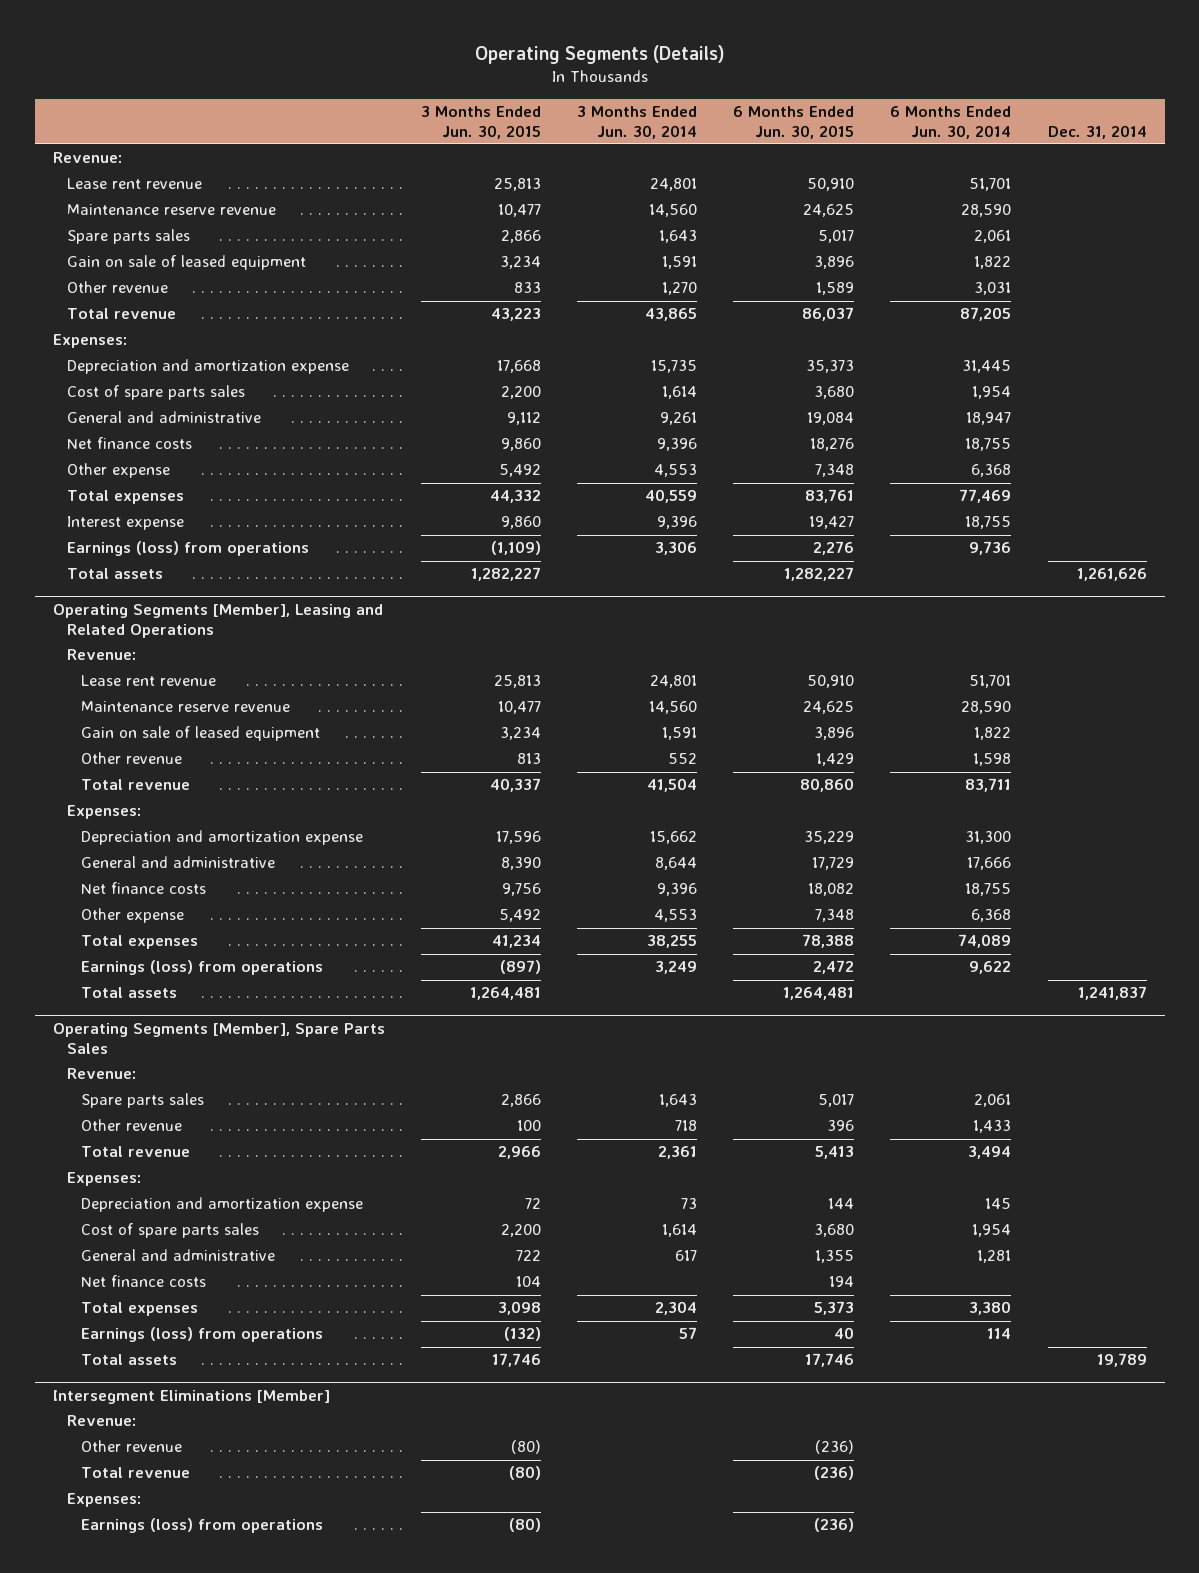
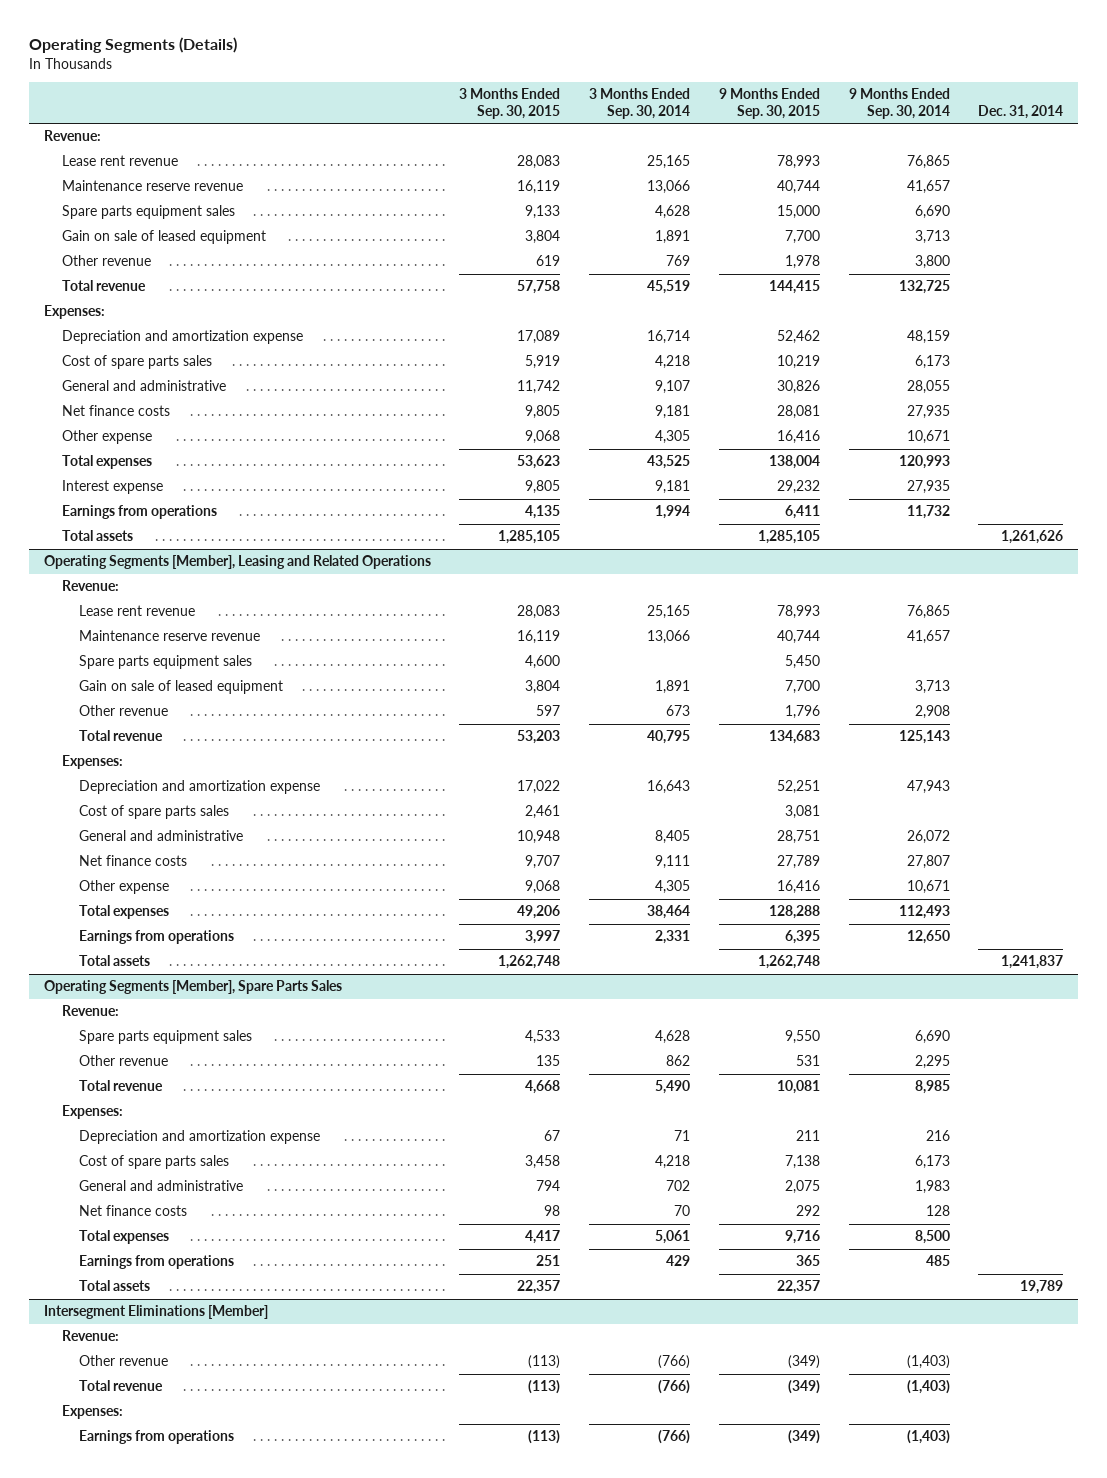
[420,106,541,139] 3 Months Ended Jun. 30, 2015 -> none
[577,106,698,139] 3 Months Ended Jun. 30, 2014 -> none
[733,106,855,139] 6 Months Ended Jun. 30, 2015 -> none
[890,106,1012,139] 6 Months Ended Jun. 30, 2014 -> none
none -> [459,88,561,119] 3 Months Ended Sep. 30, 2015
none -> [589,88,691,119] 3 Months Ended Sep. 30, 2014
none -> [718,88,820,119] 9 Months Ended Sep. 30, 2015
none -> [848,88,950,119] 9 Months Ended Sep. 30, 2014
[66,229,190,245] Spare parts sales -> [61,205,235,220] Spare parts equipment sales
[66,541,309,557] Earnings (loss) from operations -> [61,505,217,520] Earnings from operations
none -> [79,655,253,670] Spare parts equipment sales
none -> [79,805,230,820] Cost of spare parts sales
[80,960,323,976] Earnings (loss) from operations -> [79,930,235,945] Earnings from operations
[80,1093,204,1109] Spare parts sales -> [79,1030,253,1045] Spare parts equipment sales
[80,1327,323,1343] Earnings (loss) from operations -> [79,1255,235,1270] Earnings from operations
[80,1518,323,1534] Earnings (loss) from operations -> [79,1430,235,1445] Earnings from operations

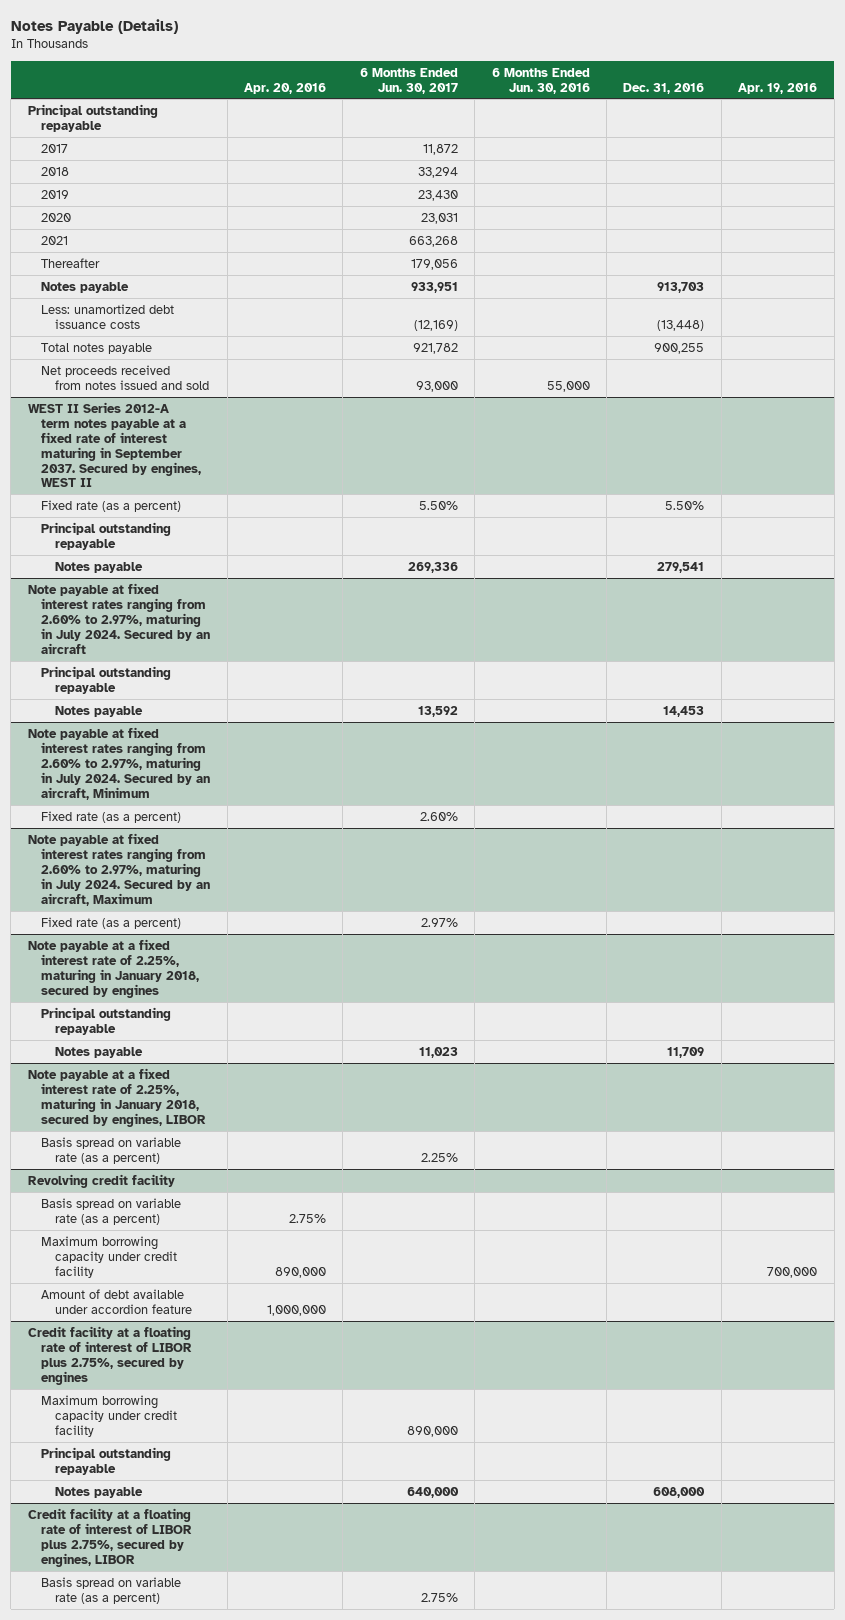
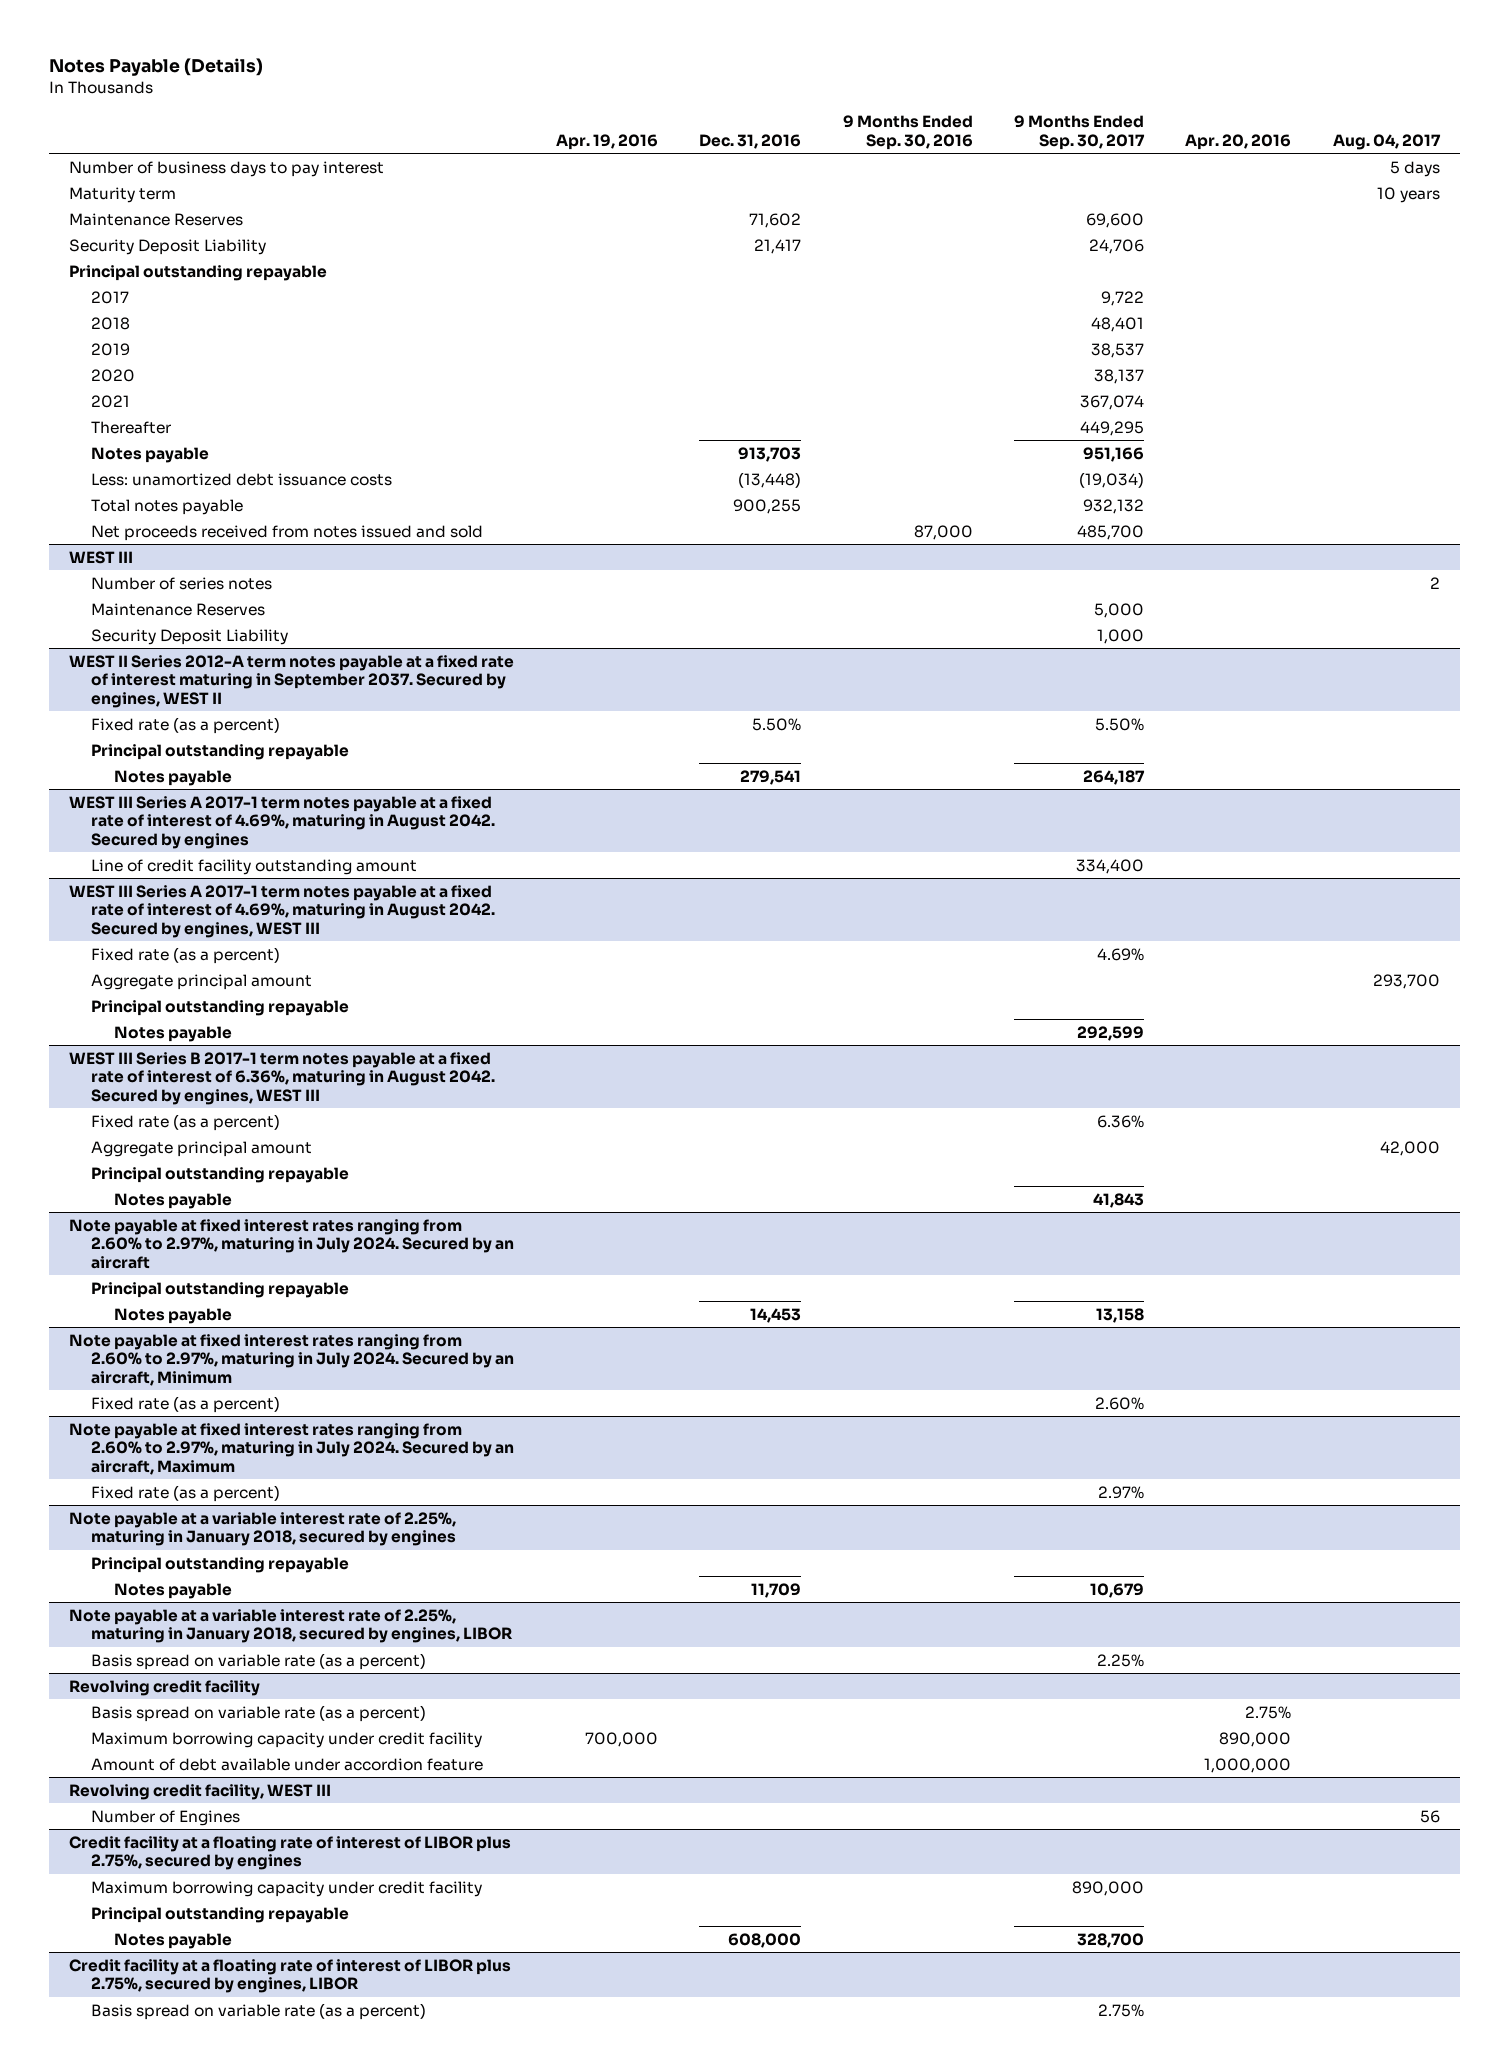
[359,67,458,94] 6 Months Ended Jun. 30, 2017 -> none
[491,67,590,94] 6 Months Ended Jun. 30, 2016 -> none
none -> [842,115,973,150] 9 Months Ended Sep. 30, 2016
none -> [1013,115,1145,150] 9 Months Ended Sep. 30, 2017
none -> [1332,133,1441,150] Aug. 04, 2017
none -> [69,160,385,177] Number of business days to pay interest
none -> [69,186,177,203] Maturity term
none -> [69,212,244,226] Maintenance Reserves
none -> [69,238,267,255] Security Deposit Liability
none -> [69,550,134,564] WEST III
none -> [91,576,273,590] Number of series notes
none -> [91,602,266,616] Maintenance Reserves
none -> [91,628,289,645] Security Deposit Liability
none -> [69,795,496,849] WEST III Series A 2017-1 term notes payable at a fixed rate of interest of 4.69%, maturing in August 2042. Secured by engines
none -> [91,858,418,875] Line of credit facility outstanding amount
none -> [69,884,496,938] WEST III Series A 2017-1 term notes payable at a fixed rate of interest of 4.69%, maturing in August 2042. Secured by engines, WEST III
none -> [91,946,281,964] Fixed rate (as a percent)
none -> [91,973,313,990] Aggregate principal amount
none -> [91,999,350,1016] Principal outstanding repayable
none -> [113,1025,232,1042] Notes payable
none -> [69,1051,496,1105] WEST III Series B 2017-1 term notes payable at a fixed rate of interest of 6.36%, maturing in August 2042. Secured by engines, WEST III
none -> [91,1113,281,1131] Fixed rate (as a percent)
none -> [91,1140,313,1157] Aggregate principal amount
none -> [91,1166,350,1183] Principal outstanding repayable
none -> [113,1192,232,1209] Notes payable
[27,938,200,998] Note payable at a fixed interest rate of 2.25%, maturing in January 2018, secured by engines -> [69,1511,457,1547] Note payable at a variable interest rate of 2.25%, maturing in January 2018, secured by engines
[27,1067,207,1127] Note payable at a fixed interest rate of 2.25%, maturing in January 2018, secured by engines, LIBOR -> [69,1608,514,1644] Note payable at a variable interest rate of 2.25%, maturing in January 2018, secured by engines, LIBOR
none -> [69,1783,332,1800] Revolving credit facility, WEST III
none -> [91,1809,241,1826] Number of Engines

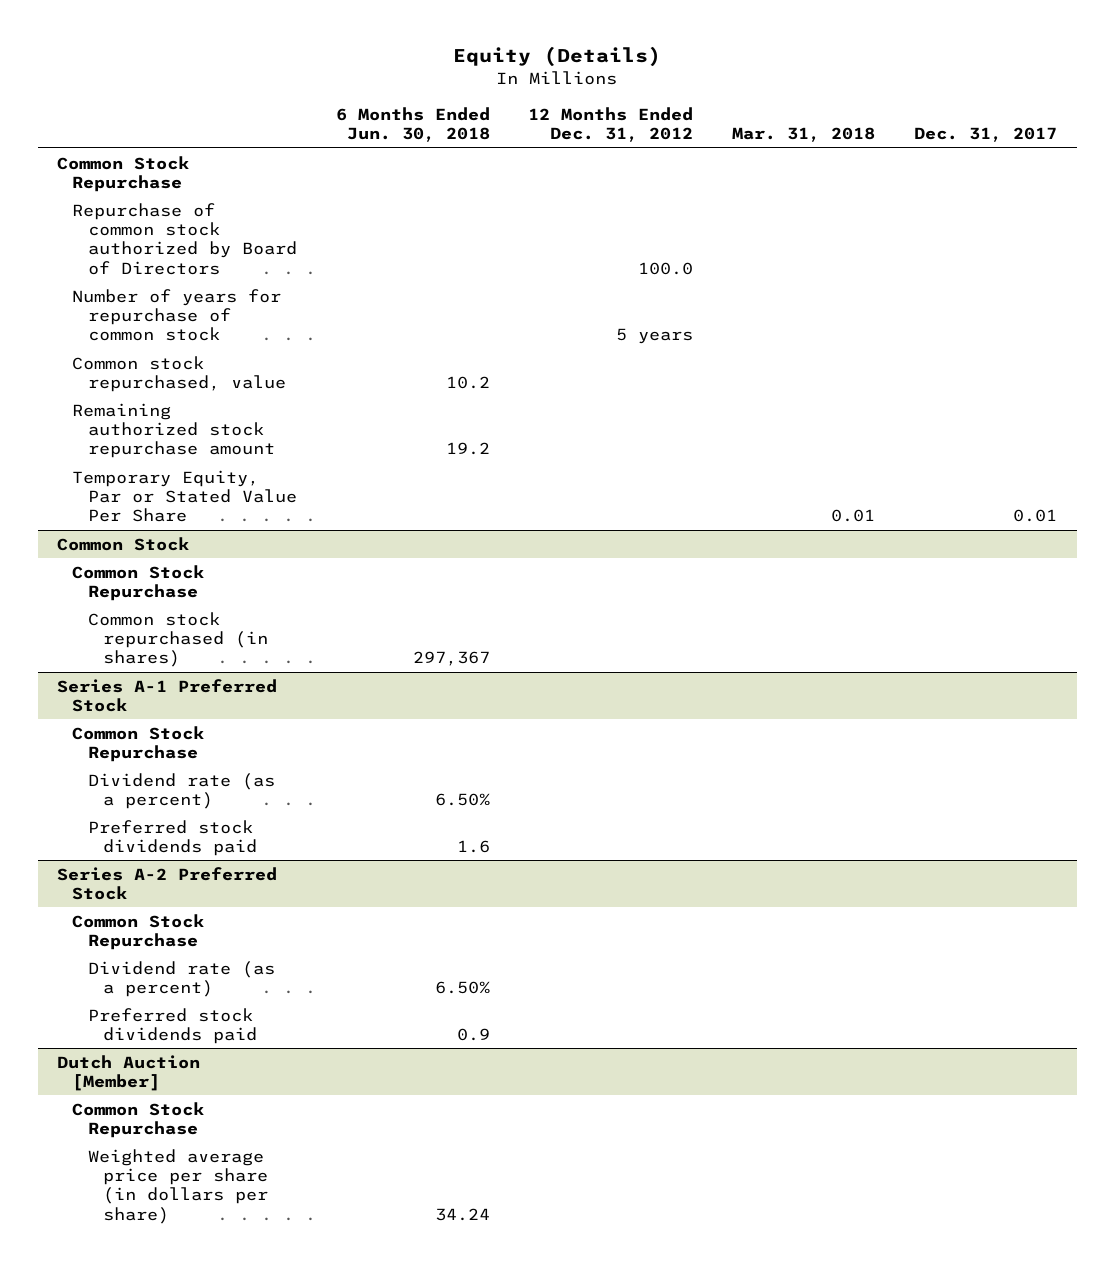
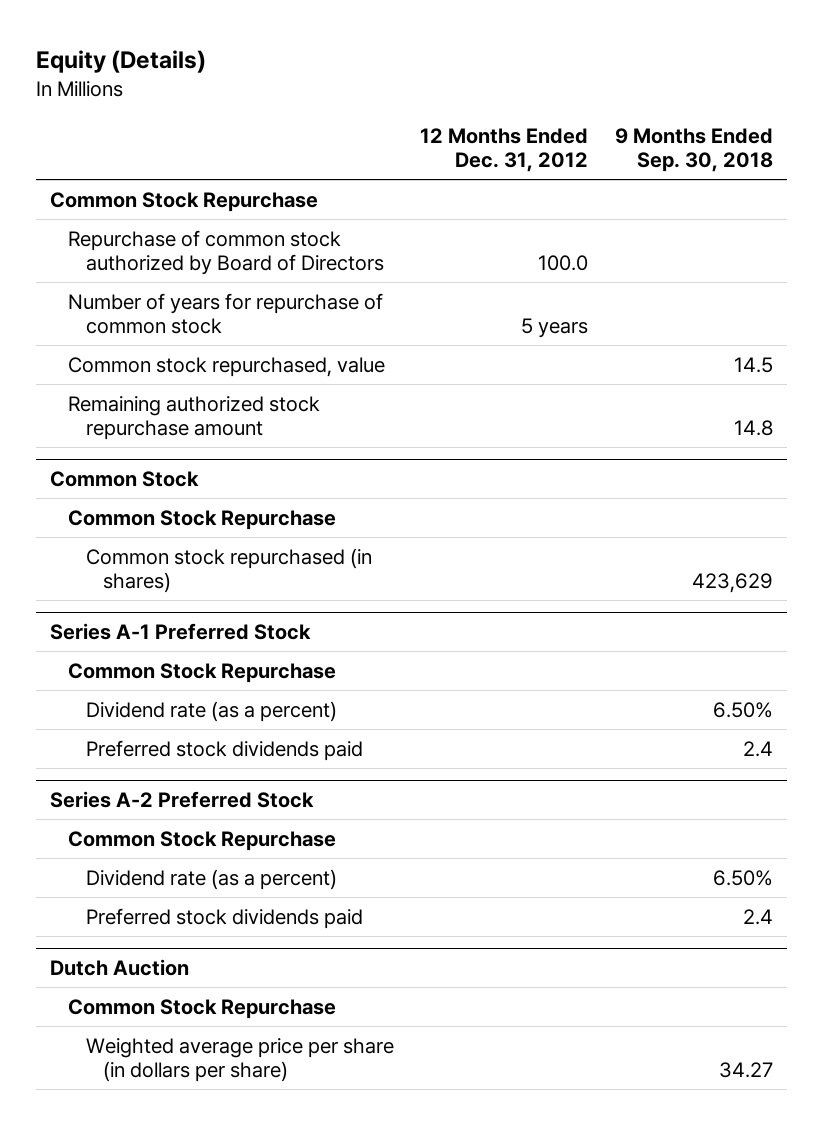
[335,106,490,143] 6 Months Ended Jun. 30, 2018 -> none
[732,127,876,143] Mar. 31, 2018 -> none
[914,127,1058,143] Dec. 31, 2017 -> none
none -> [615,127,774,173] 9 Months Ended Sep. 30, 2018
[72,469,297,523] Temporary Equity, Par or Stated Value Per Share -> none
[56,1054,200,1091] Dutch Auction [Member] -> [49,958,189,976] Dutch Auction

